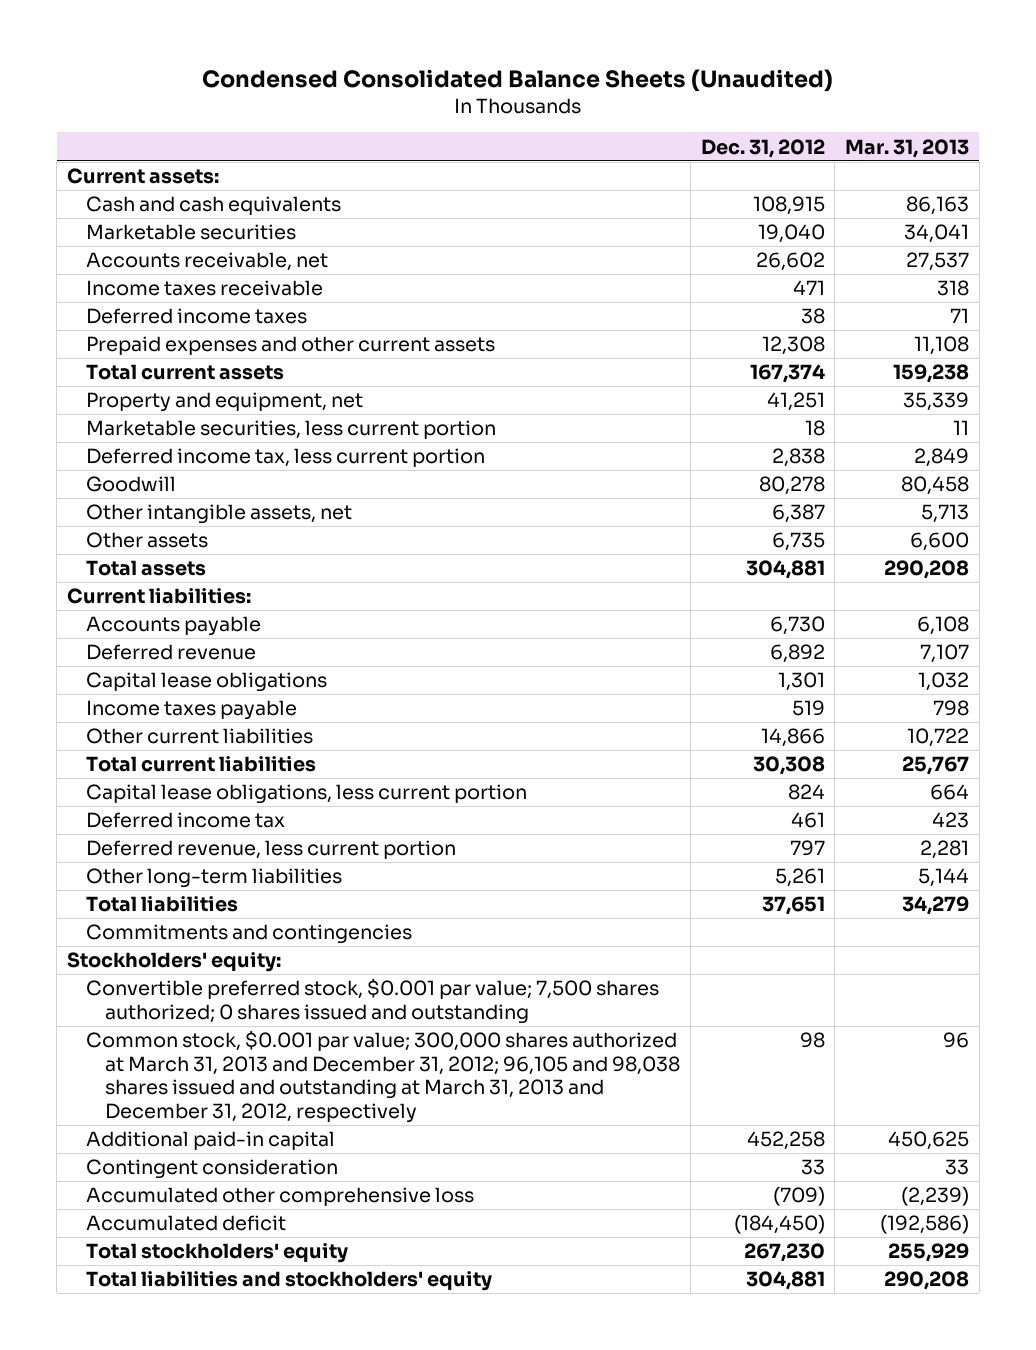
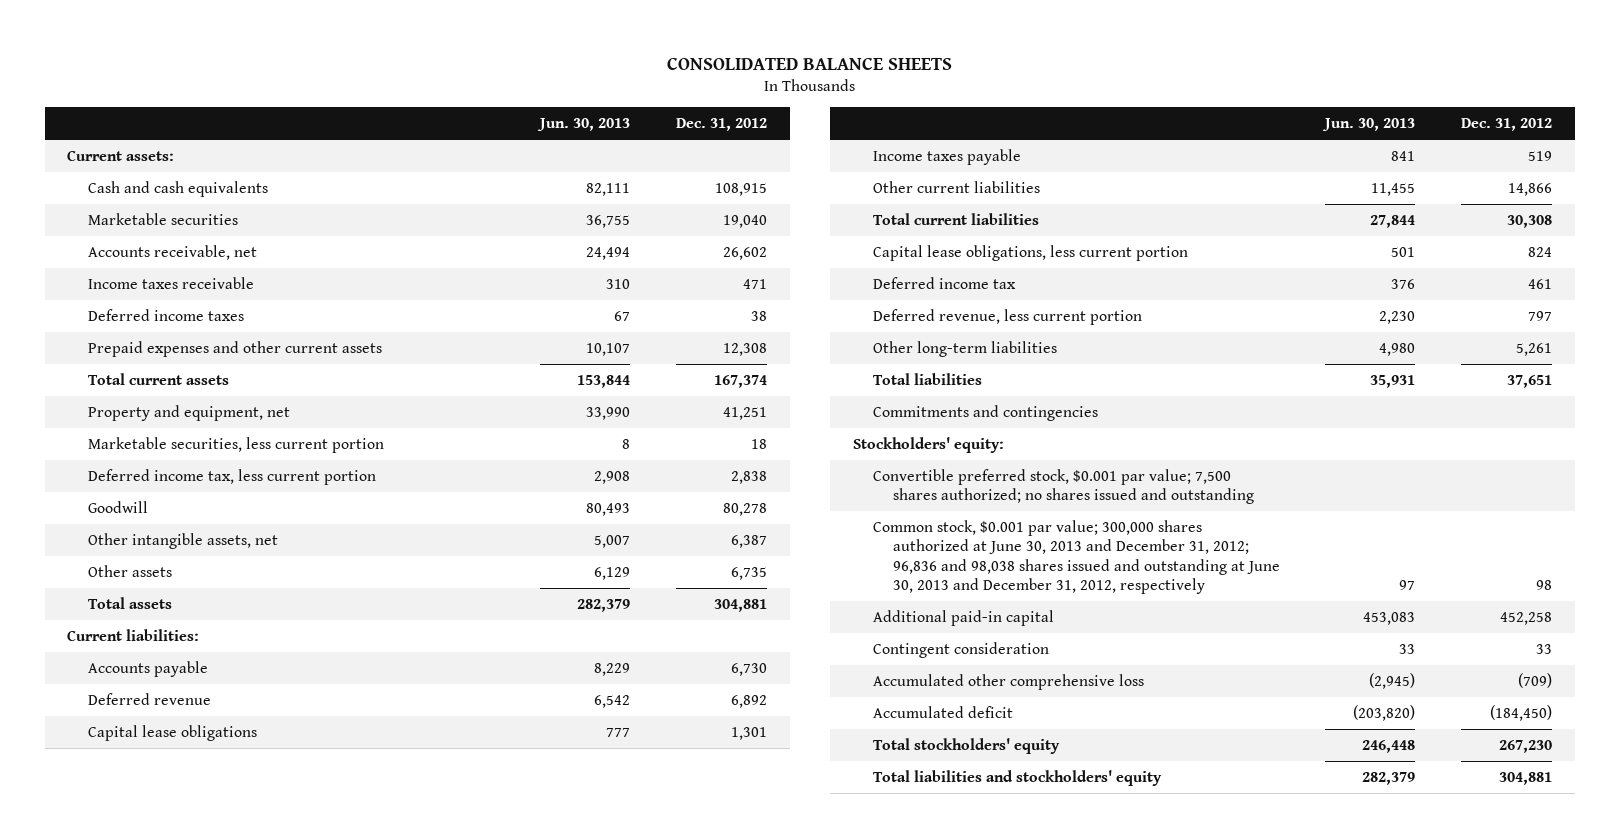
[202,68,834,92] Condensed Consolidated Balance Sheets (Unaudited) -> [666,56,952,70] CONSOLIDATED BALANCE SHEETS
[844,138,969,158] Mar. 31, 2013 -> none
none -> [537,118,631,132] Jun. 30, 2013
[86,978,660,1024] Convertible preferred stock, $0.001 par value; 7,500 shares authorized; 0 shares issued and outstanding -> [872,468,1254,505] Convertible preferred stock, $0.001 par value; 7,500 shares authorized; no shares issued and outstanding
[86,1030,681,1123] Common stock, $0.001 par value; 300,000 shares authorized at March 31, 2013 and December 31, 2012; 96,105 and 98,038 shares issued and outstanding at March 31, 2013 and December 31, 2012, respectively -> [872,519,1280,595] Common stock, $0.001 par value; 300,000 shares authorized at June 30, 2013 and December 31, 2012; 96,836 and 98,038 shares issued and outstanding at June 30, 2013 and December 31, 2012, respectively

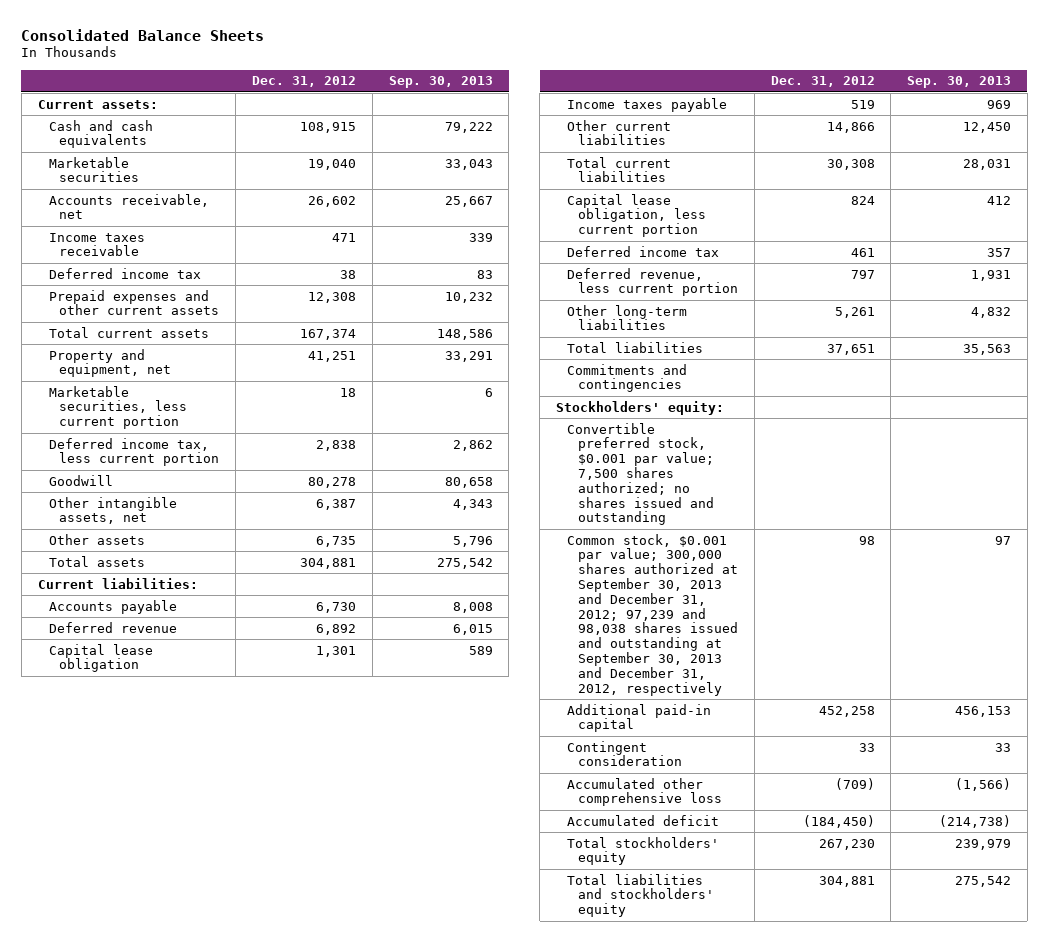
[666,56,952,70] CONSOLIDATED BALANCE SHEETS -> [21,28,265,41] Consolidated Balance Sheets
[537,118,631,132] Jun. 30, 2013 -> none
none -> [388,76,493,89] Sep. 30, 2013
[87,308,244,321] Deferred income taxes -> [48,267,201,279] Deferred income tax
[87,724,257,741] Capital lease obligations -> [48,643,153,673] Capital lease obligation
[872,244,1188,261] Capital lease obligations, less current portion -> [567,193,706,238] Capital lease obligation, less current portion
[872,519,1280,595] Common stock, $0.001 par value; 300,000 shares authorized at June 30, 2013 and December 31, 2012; 96,836 and 98,038 shares issued and outstanding at June 30, 2013 and December 31, 2012, respectively -> [567,533,738,696] Common stock, $0.001 par value; 300,000 shares authorized at September 30, 2013 and December 31, 2012; 97,239 and 98,038 shares issued and outstanding at September 30, 2013 and December 31, 2012, respectively

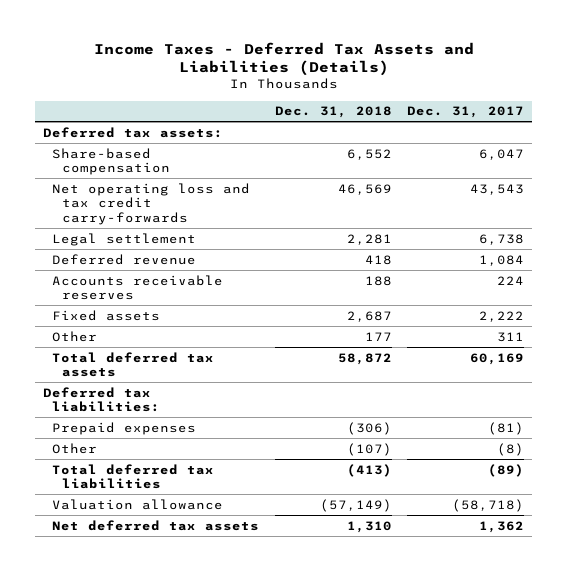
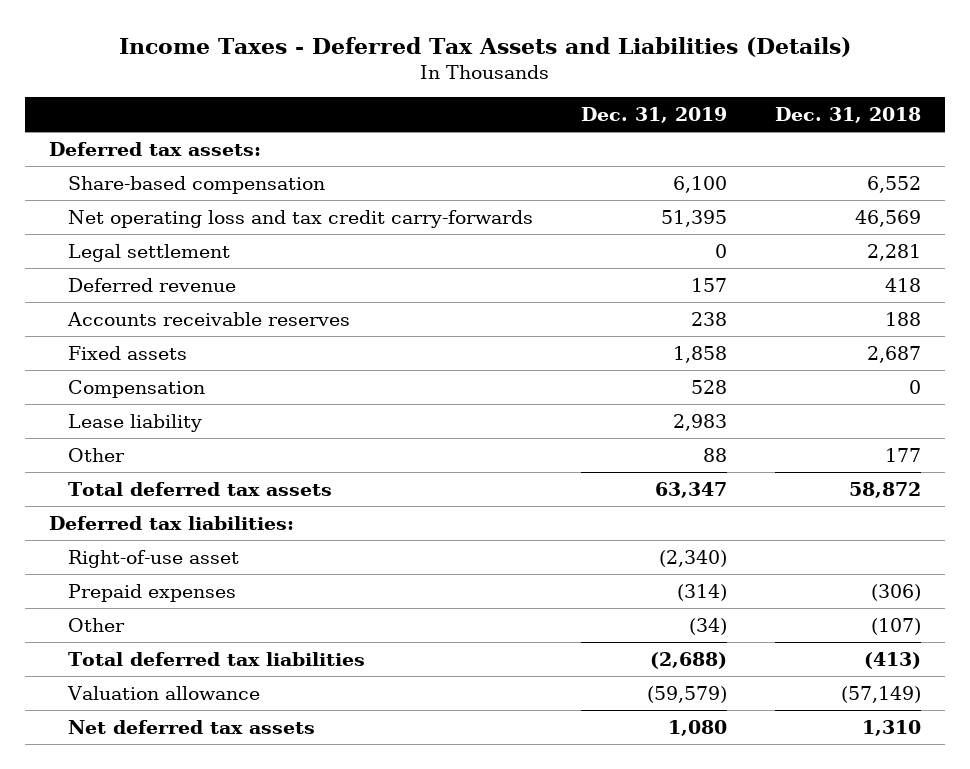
[407,106,525,119] Dec. 31, 2017 -> none
none -> [581,107,728,124] Dec. 31, 2019
none -> [68,379,206,398] Compensation
none -> [68,413,203,432] Lease liability
none -> [68,549,240,568] Right-of-use asset

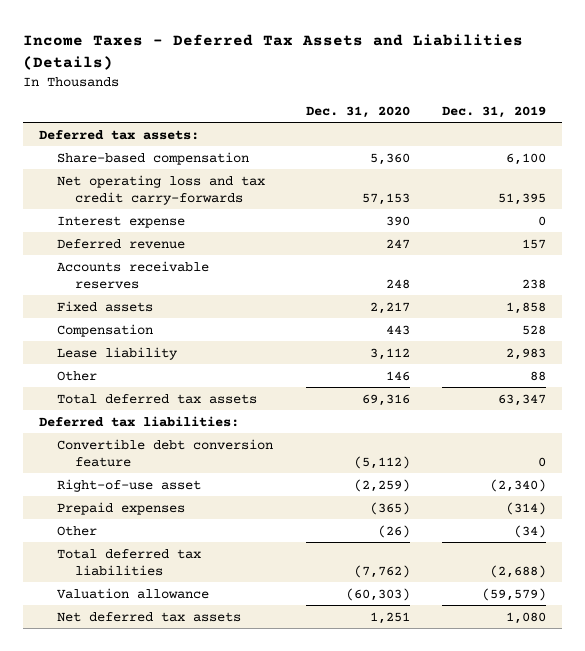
[775,107,922,124] Dec. 31, 2018 -> none
none -> [305,106,410,119] Dec. 31, 2020
[68,243,231,262] Legal settlement -> none
none -> [57,215,186,228] Interest expense
none -> [57,438,274,467] Convertible debt conversion feature

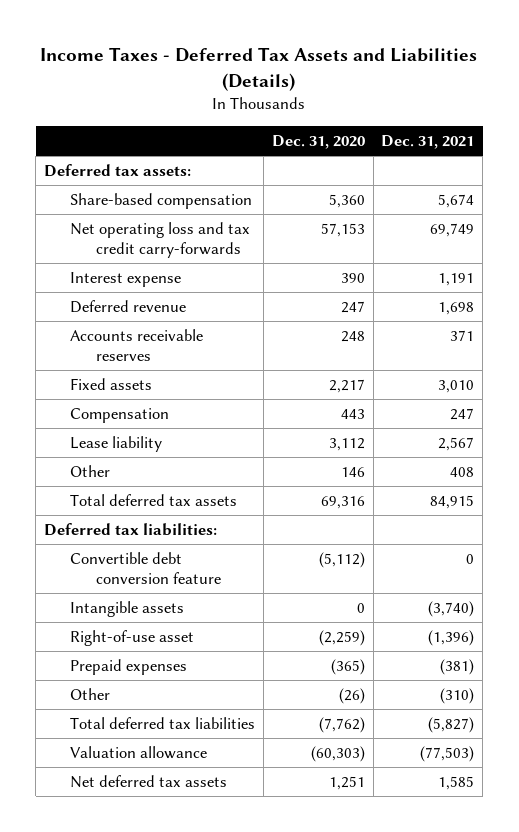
[441,106,546,119] Dec. 31, 2019 -> none
none -> [381,134,475,149] Dec. 31, 2021
none -> [70,601,185,618] Intangible assets

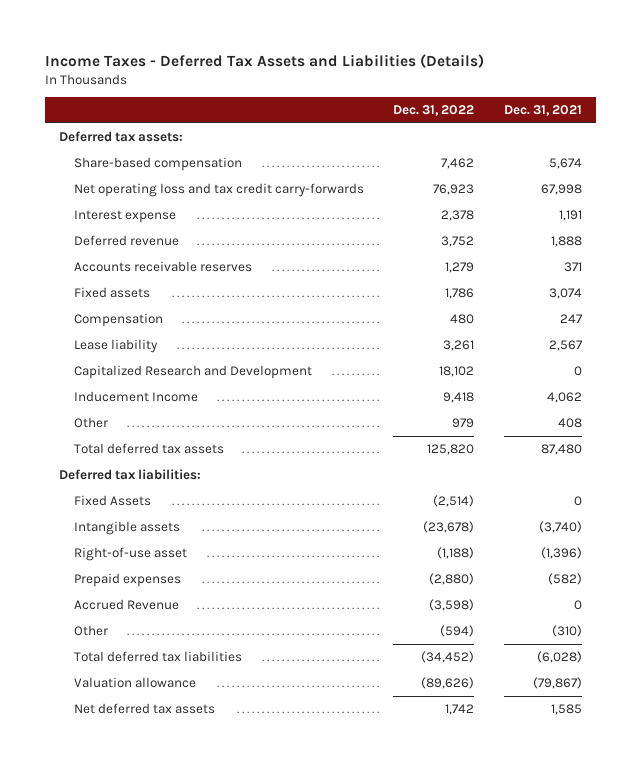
[271,134,365,149] Dec. 31, 2020 -> none
none -> [393,104,475,116] Dec. 31, 2022
[430,223,475,238] 69,749 -> [540,184,582,196] 67,998
[438,302,475,316] 1,698 -> [550,236,582,248] 1,888
[438,380,475,394] 3,010 -> [548,288,582,300] 3,074
none -> [74,365,313,380] Capitalized Research and Development
none -> [74,391,199,403] Inducement Income
[430,495,475,510] 84,915 -> [540,444,582,456] 87,480
[70,552,221,584] Convertible debt conversion feature -> none
none -> [74,495,152,507] Fixed Assets
[440,659,475,676] (381) -> [547,573,582,586] (582)
none -> [74,599,180,611] Accrued Revenue
[428,717,475,734] (5,827) -> [536,651,582,664] (6,028)
[420,746,475,763] (77,503) -> [532,677,582,690] (79,867)

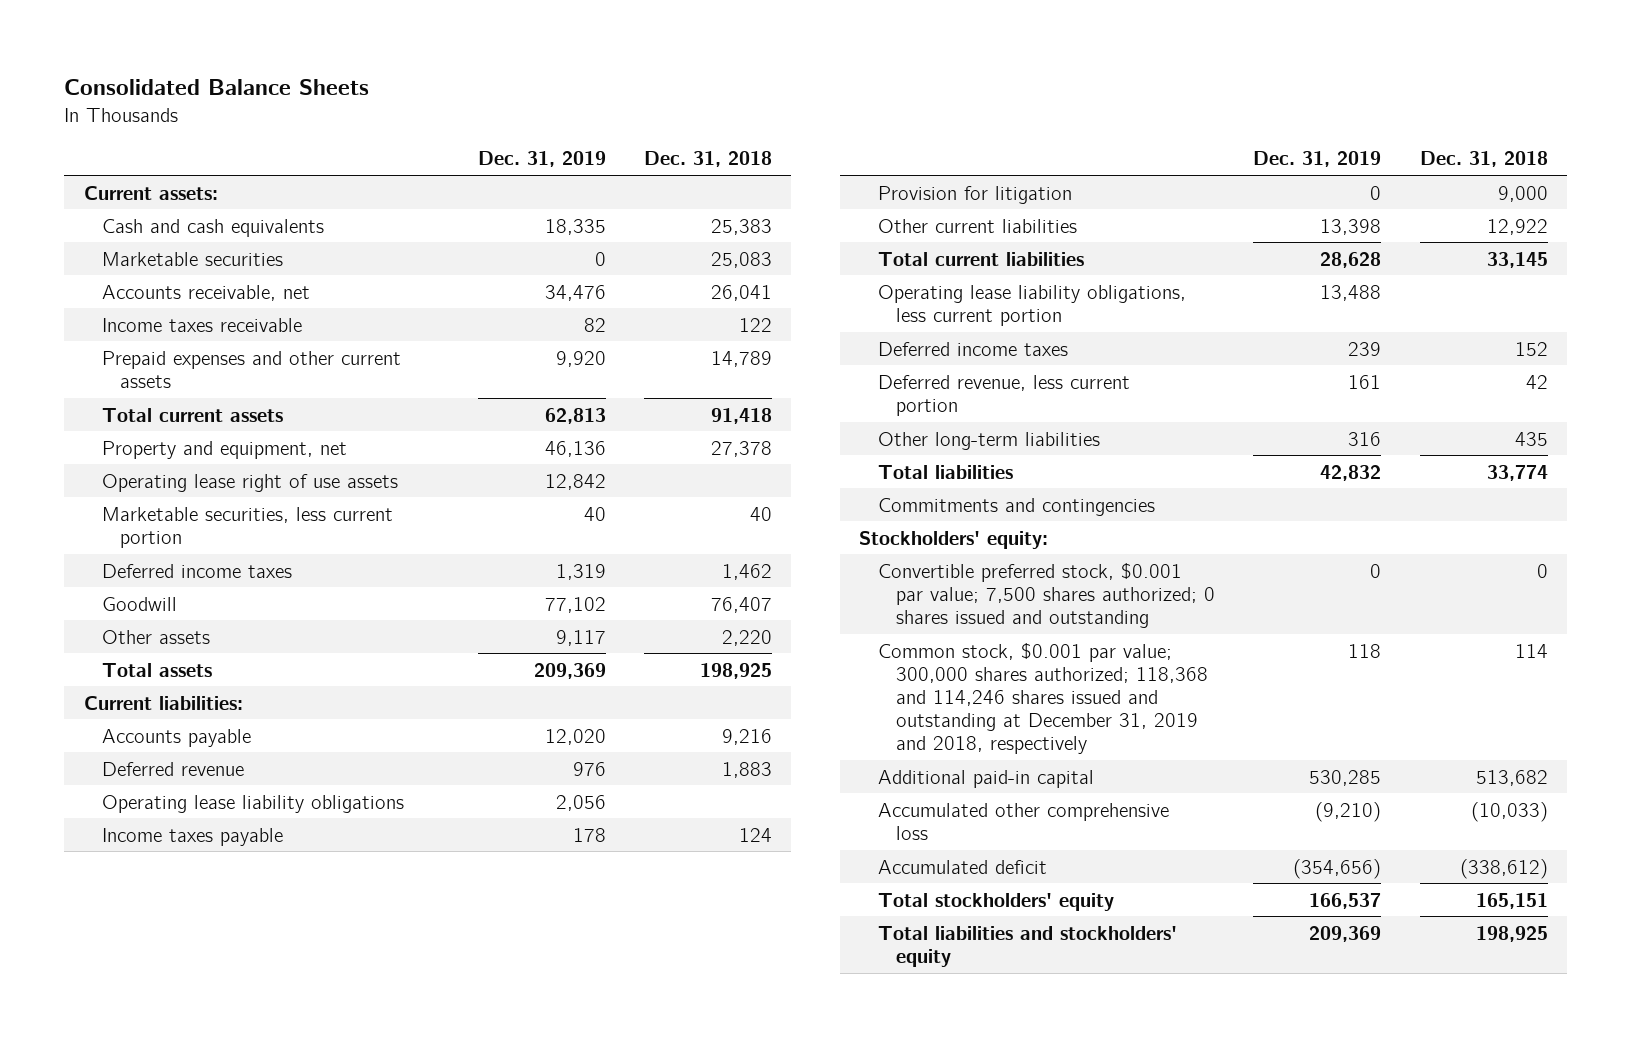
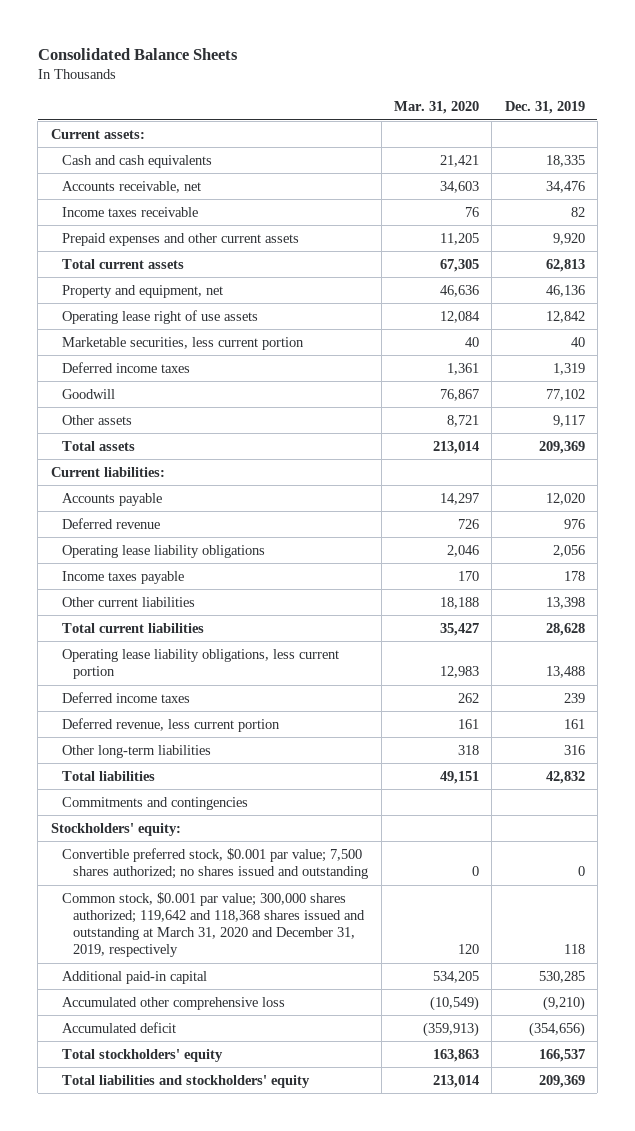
[643,151,772,168] Dec. 31, 2018 -> none
none -> [393,101,479,115] Mar. 31, 2020
[102,251,284,266] Marketable securities -> none
[877,185,1072,204] Provision for litigation -> none
[877,562,1216,628] Convertible preferred stock, $0.001 par value; 7,500 shares authorized; 0 shares issued and outstanding -> [61,847,369,879] Convertible preferred stock, $0.001 par value; 7,500 shares authorized; no shares issued and outstanding
[877,642,1209,754] Common stock, $0.001 par value; 300,000 shares authorized; 118,368 and 114,246 shares issued and outstanding at December 31, 2019 and 2018, respectively -> [61,891,366,958] Common stock, $0.001 par value; 300,000 shares authorized; 119,642 and 118,368 shares issued and outstanding at March 31, 2020 and December 31, 2019, respectively

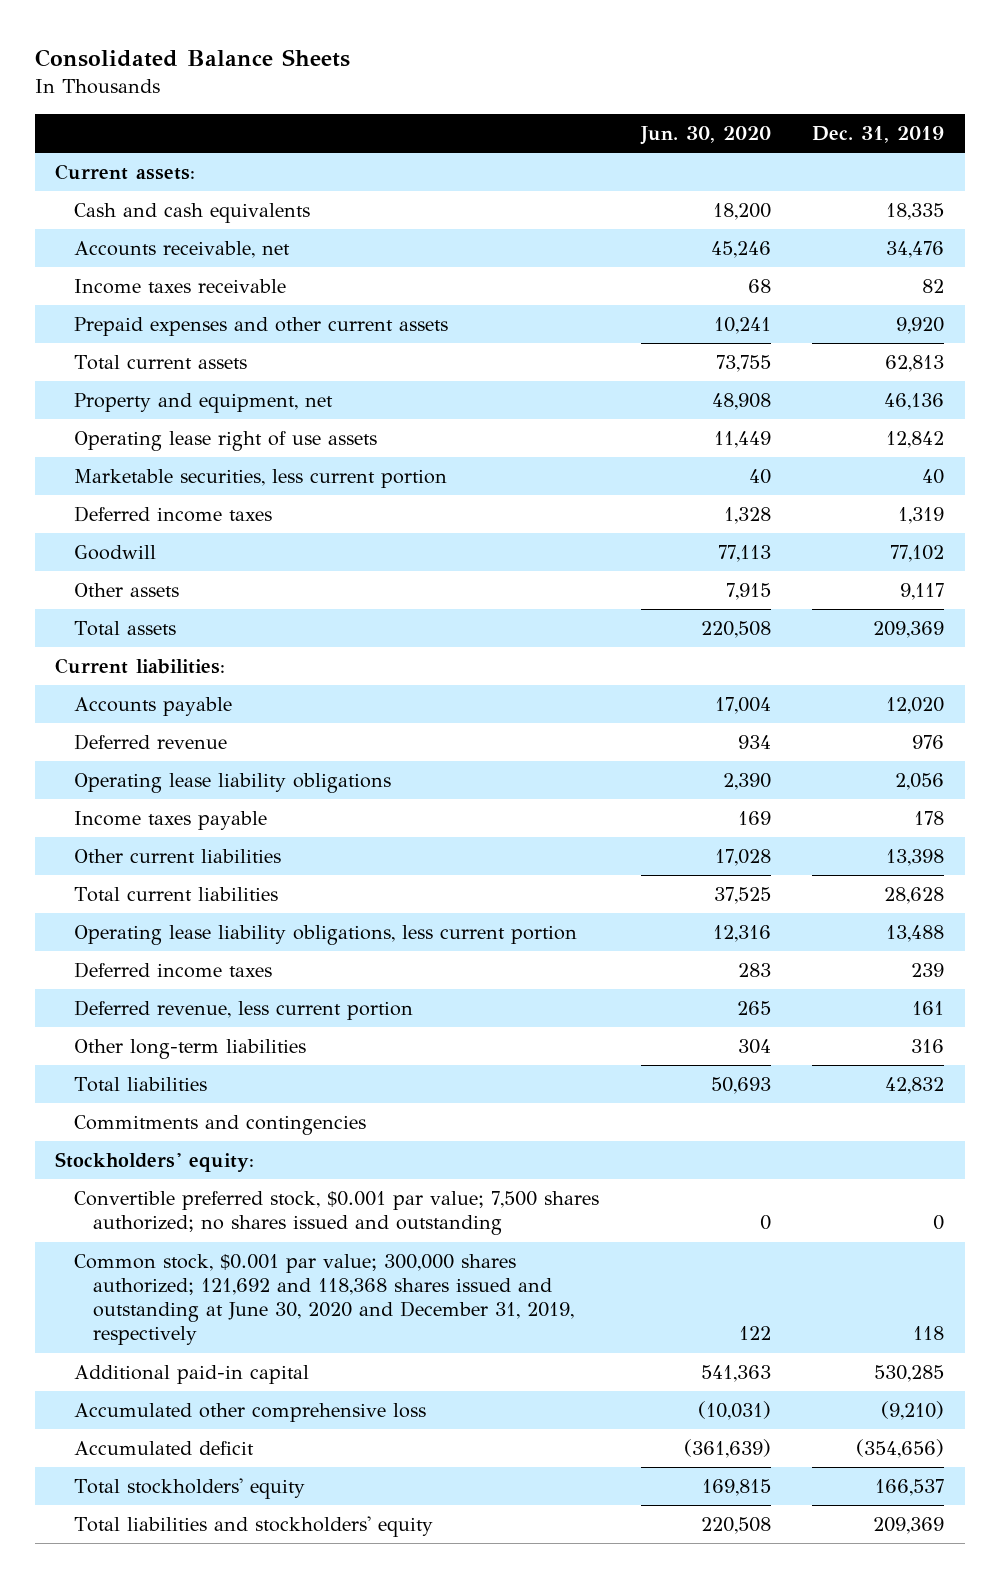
[393,101,479,115] Mar. 31, 2020 -> none
none -> [639,125,771,145] Jun. 30, 2020
[61,891,366,958] Common stock, $0.001 par value; 300,000 shares authorized; 119,642 and 118,368 shares issued and outstanding at March 31, 2020 and December 31, 2019, respectively -> [74,1254,574,1346] Common stock, $0.001 par value; 300,000 shares authorized; 121,692 and 118,368 shares issued and outstanding at June 30, 2020 and December 31, 2019, respectively

